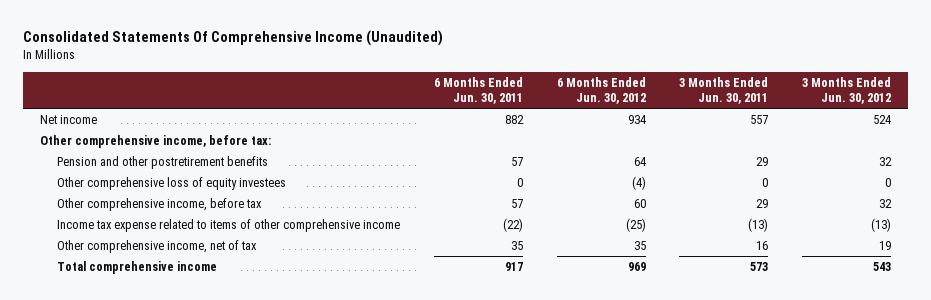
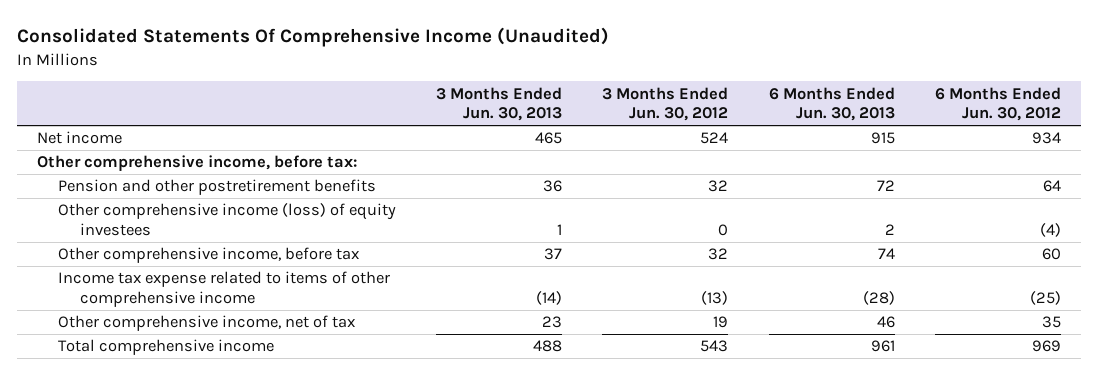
[433,76,523,105] 6 Months Ended Jun. 30, 2011 -> none
[679,76,769,105] 3 Months Ended Jun. 30, 2011 -> none
none -> [436,86,563,122] 3 Months Ended Jun. 30, 2013
none -> [768,86,895,122] 6 Months Ended Jun. 30, 2013
[57,176,287,190] Other comprehensive loss of equity investees -> [58,203,397,236] Other comprehensive income (loss) of equity investees

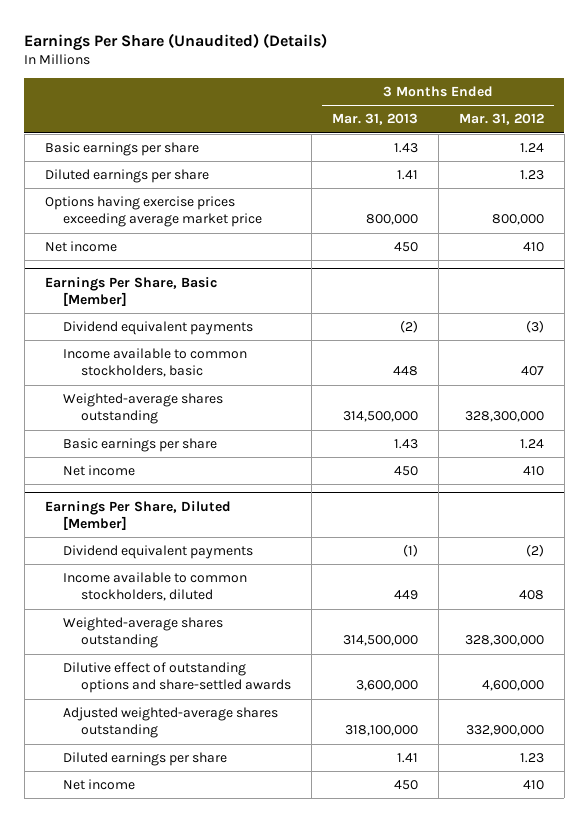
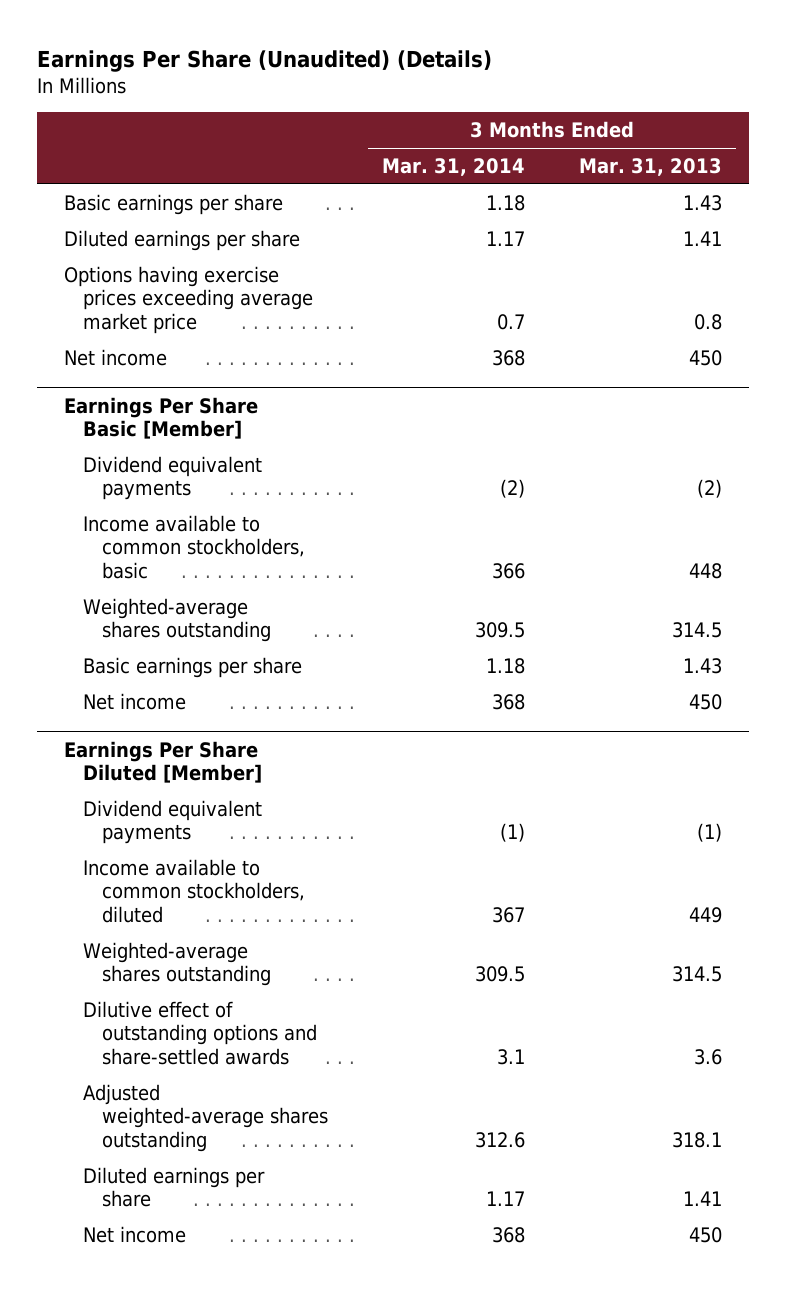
[458,113,544,126] Mar. 31, 2012 -> none
none -> [381,157,525,176] Mar. 31, 2014
[366,214,419,226] 800,000 -> [694,314,723,331] 0.8
[44,276,217,307] Earnings Per Share, Basic [Member] -> [64,396,259,440] Earnings Per Share Basic [Member]
[343,411,419,423] 314,500,000 -> [672,622,723,639] 314.5
[44,500,231,531] Earnings Per Share, Diluted [Member] -> [64,740,262,784] Earnings Per Share Diluted [Member]
[343,635,419,647] 314,500,000 -> [672,966,723,983] 314.5
[356,680,419,692] 3,600,000 -> [694,1049,723,1066] 3.6
[345,725,419,737] 318,100,000 -> [672,1132,723,1149] 318.1

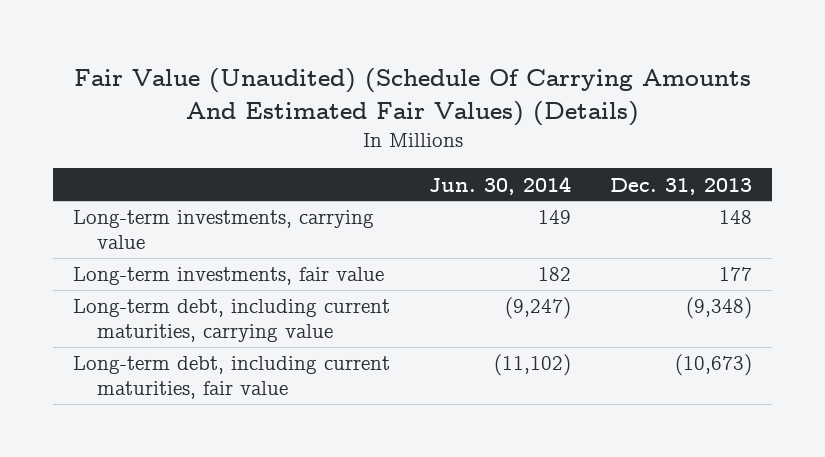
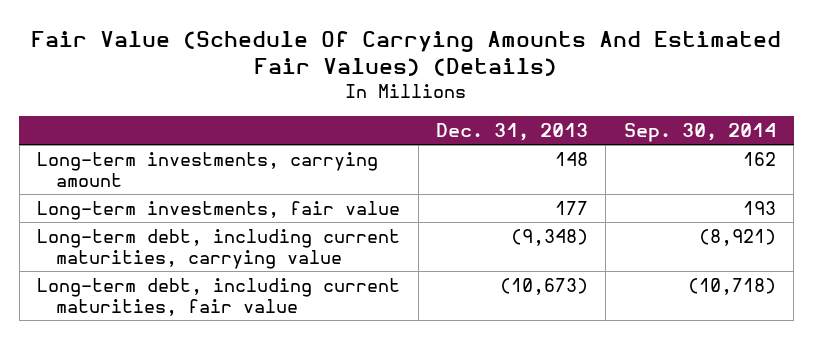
[73,68,751,126] Fair Value (Unaudited) (Schedule Of Carrying Amounts And Estimated Fair Values) (Details) -> [31,30,782,77] Fair Value (Schedule Of Carrying Amounts And Estimated Fair Values) (Details)
[429,175,572,195] Jun. 30, 2014 -> none
none -> [623,122,776,142] Sep. 30, 2014
[72,210,374,250] Long-term investments, carrying value -> [37,151,379,187] Long-term investments, carrying amount

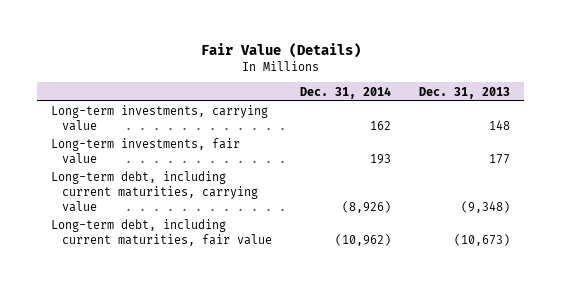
[31,30,782,77] Fair Value (Schedule Of Carrying Amounts And Estimated Fair Values) (Details) -> [200,43,361,59] Fair Value (Details)
[623,122,776,142] Sep. 30, 2014 -> none
none -> [299,86,391,99] Dec. 31, 2014
[37,151,379,187] Long-term investments, carrying amount -> [51,105,269,132] Long-term investments, carrying value

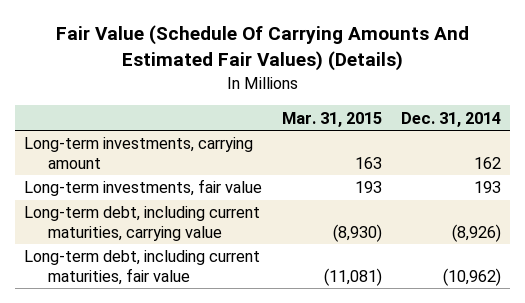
[200,43,361,59] Fair Value (Details) -> [55,25,469,72] Fair Value (Schedule Of Carrying Amounts And Estimated Fair Values) (Details)
[419,86,511,99] Dec. 31, 2013 -> none
none -> [281,111,382,127] Mar. 31, 2015
[51,105,269,132] Long-term investments, carrying value -> [24,137,254,169] Long-term investments, carrying amount

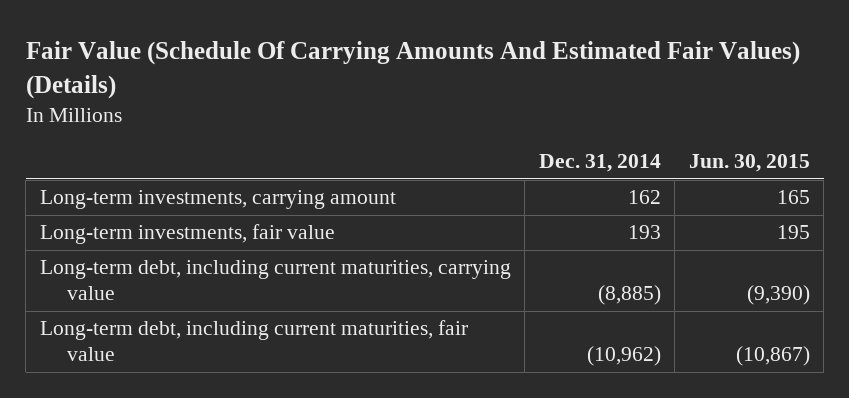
[281,111,382,127] Mar. 31, 2015 -> none
none -> [688,154,810,173] Jun. 30, 2015
[451,223,501,242] (8,926) -> [597,285,661,306] (8,885)

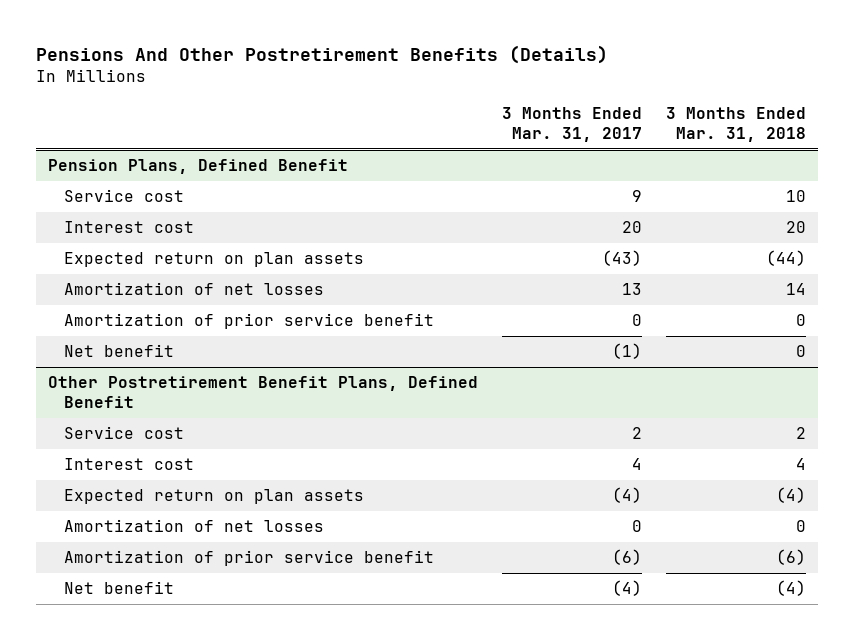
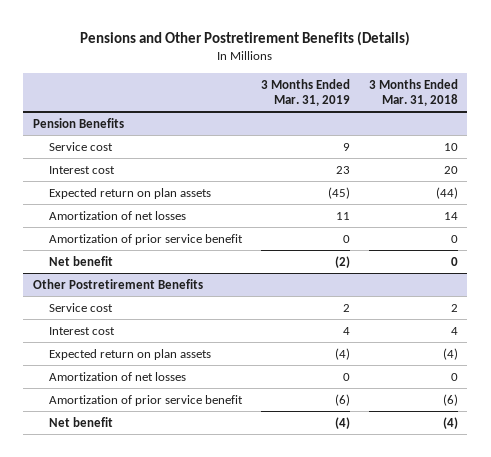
[36,44,609,64] Pensions And Other Postretirement Benefits (Details) -> [80,31,411,47] Pensions and Other Postretirement Benefits (Details)
[502,107,643,143] 3 Months Ended Mar. 31, 2017 -> none
none -> [260,78,350,107] 3 Months Ended Mar. 31, 2019
[48,159,349,175] Pension Plans, Defined Benefit -> [32,117,124,128] Pension Benefits
[48,376,479,408] Other Postretirement Benefit Plans, Defined Benefit -> [32,278,203,289] Other Postretirement Benefits

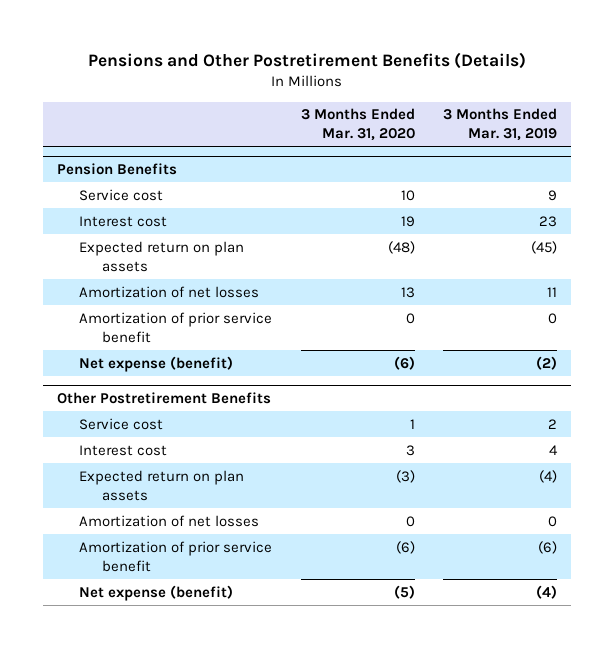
[368,78,458,107] 3 Months Ended Mar. 31, 2018 -> none
none -> [300,108,415,142] 3 Months Ended Mar. 31, 2020
[49,255,114,266] Net benefit -> [79,355,234,372] Net expense (benefit)
[49,416,114,427] Net benefit -> [79,584,234,601] Net expense (benefit)

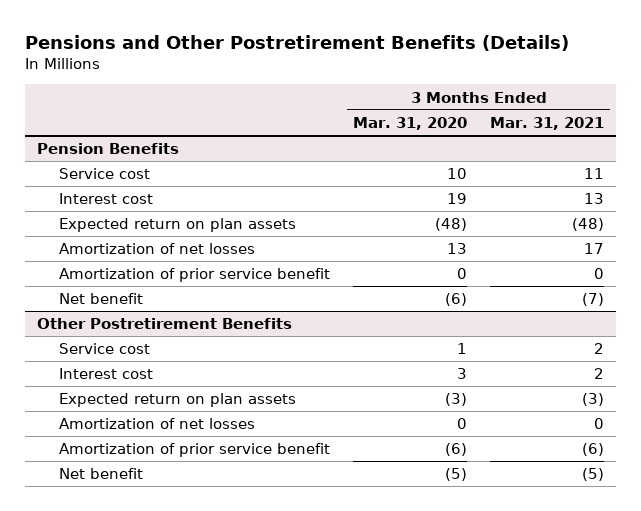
[443,108,558,142] 3 Months Ended Mar. 31, 2019 -> none
none -> [490,117,605,131] Mar. 31, 2021
[79,355,234,372] Net expense (benefit) -> [59,293,144,305] Net benefit
[79,584,234,601] Net expense (benefit) -> [59,468,144,480] Net benefit

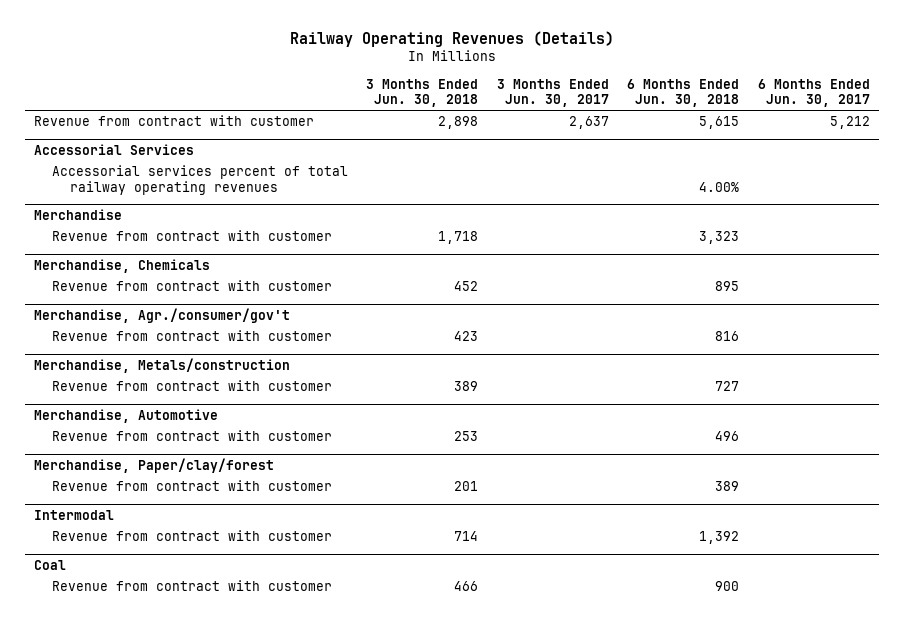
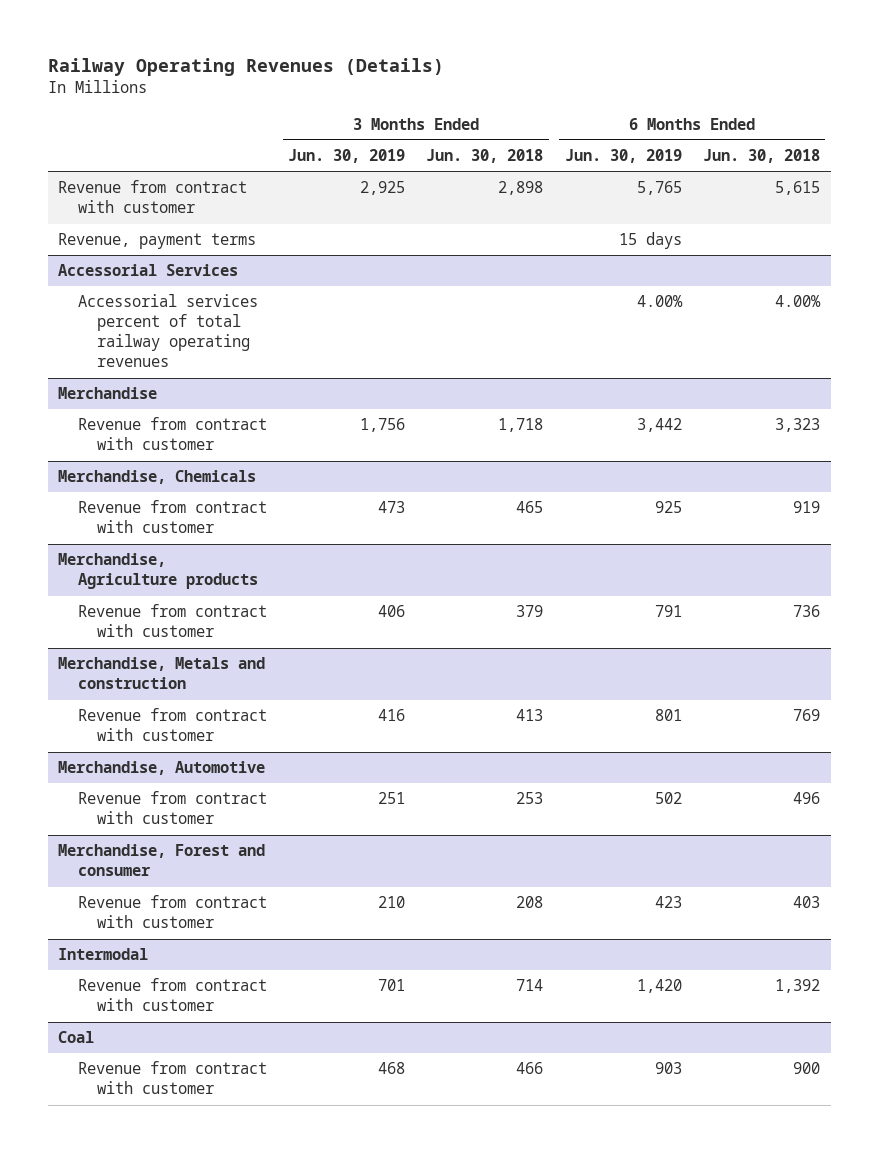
[496,78,609,108] 3 Months Ended Jun. 30, 2017 -> none
[757,78,870,108] 6 Months Ended Jun. 30, 2017 -> none
none -> [288,148,406,163] Jun. 30, 2019
none -> [564,148,682,163] Jun. 30, 2019
none -> [58,233,257,250] Revenue, payment terms
[33,307,290,323] Merchandise, Agr./consumer/gov't -> none
[454,280,479,291] 452 -> [516,501,544,514] 465
[715,280,740,291] 895 -> [792,501,820,514] 919
none -> [58,553,258,590] Merchandise, Agriculture products
[454,330,479,341] 423 -> [516,605,544,618] 379
[715,330,740,341] 816 -> [792,605,820,618] 736
[33,357,290,373] Merchandise, Metals/construction -> [58,657,266,690] Merchandise, Metals and construction
[454,380,479,391] 389 -> [516,709,544,722] 413
[715,380,740,391] 727 -> [792,709,820,722] 769
[33,457,274,473] Merchandise, Paper/clay/forest -> none
none -> [58,844,266,877] Merchandise, Forest and consumer
[454,480,479,491] 201 -> [516,896,544,909] 208
[715,480,740,491] 389 -> [792,896,820,909] 403

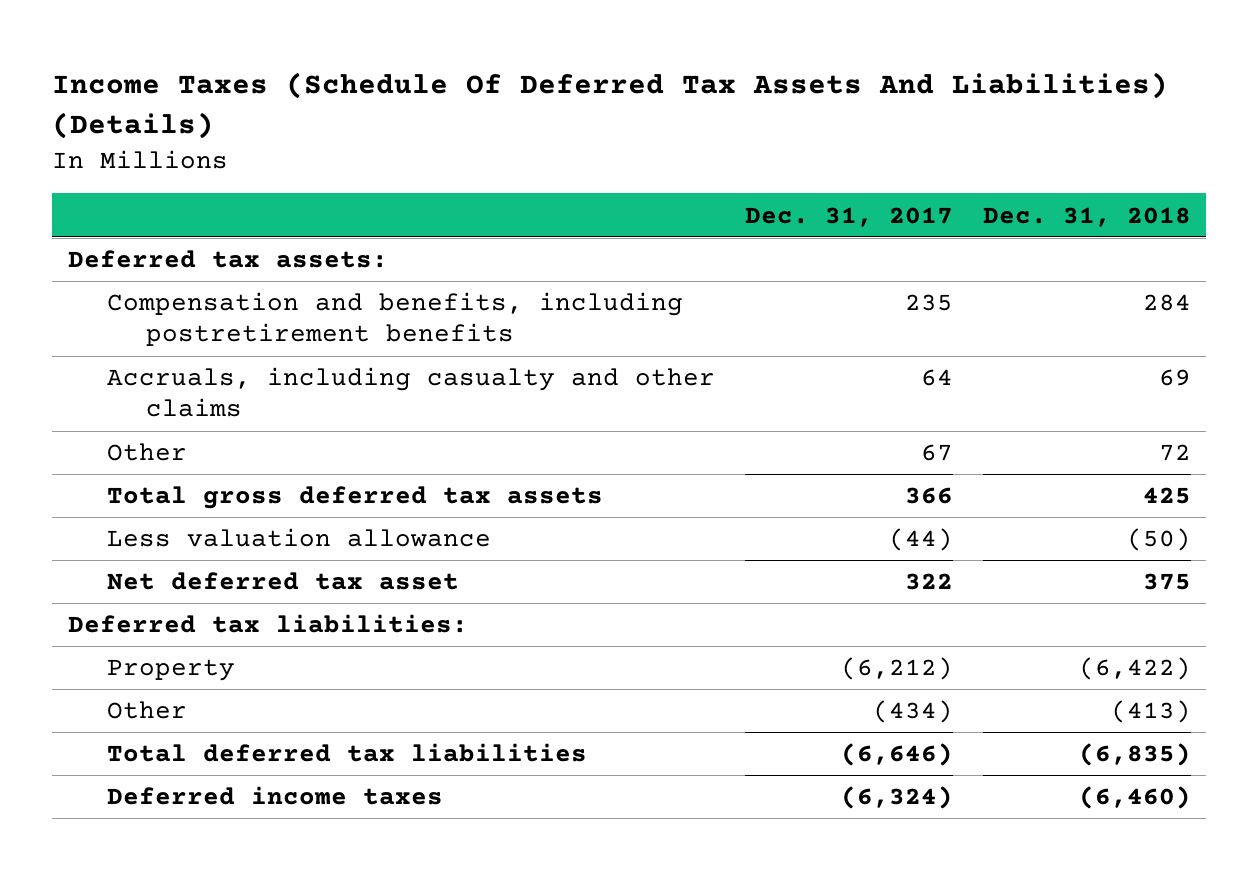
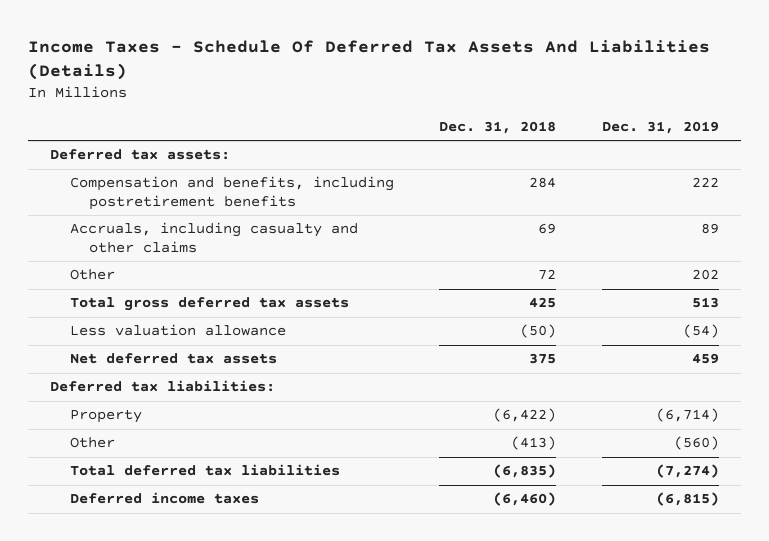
[52,71,1169,139] Income Taxes (Schedule Of Deferred Tax Assets And Liabilities) (Details) -> [27,39,710,80] Income Taxes - Schedule Of Deferred Tax Assets And Liabilities (Details)
[744,206,953,227] Dec. 31, 2017 -> none
none -> [601,120,719,134] Dec. 31, 2019
[106,572,459,591] Net deferred tax asset -> [69,353,277,365] Net deferred tax assets

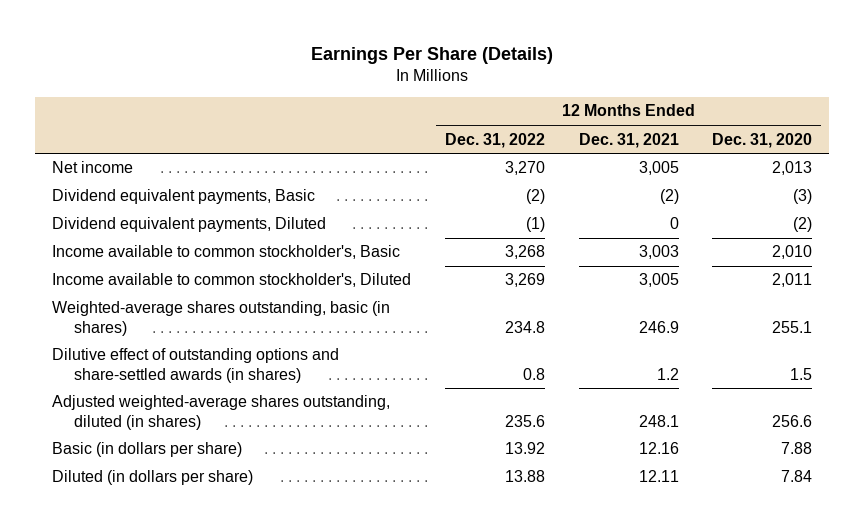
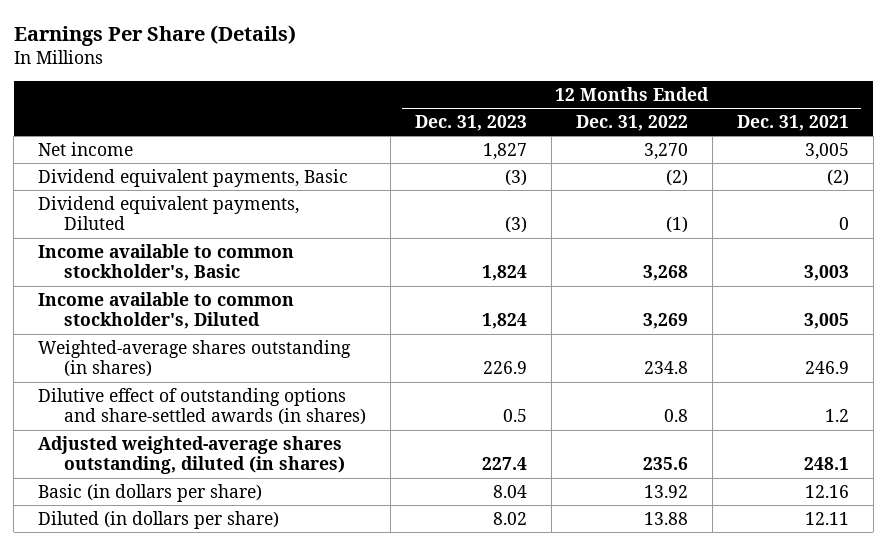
[712,132,813,148] Dec. 31, 2020 -> none
none -> [414,114,527,131] Dec. 31, 2023
[52,301,391,336] Weighted-average shares outstanding, basic (in shares) -> [38,339,352,378] Weighted-average shares outstanding (in shares)

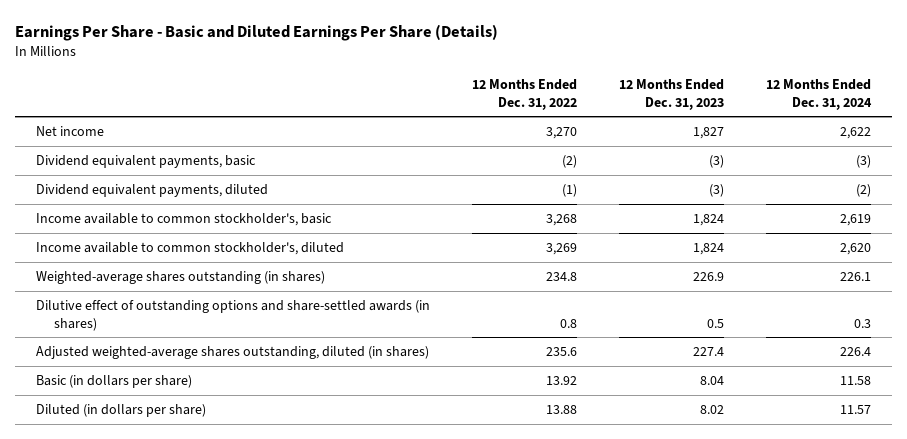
[13,24,296,46] Earnings Per Share (Details) -> [14,23,498,41] Earnings Per Share - Basic and Diluted Earnings Per Share (Details)
[736,114,849,131] Dec. 31, 2021 -> none
none -> [766,79,873,110] 12 Months Ended Dec. 31, 2024
[38,168,349,187] Dividend equivalent payments, Basic -> [36,154,257,168] Dividend equivalent payments, basic
[38,195,300,231] Dividend equivalent payments, Diluted -> [36,183,269,197] Dividend equivalent payments, diluted
[38,243,295,282] Income available to common stockholder's, Basic -> [36,212,333,226] Income available to common stockholder's, basic
[38,291,295,330] Income available to common stockholder's, Diluted -> [36,241,345,255] Income available to common stockholder's, diluted

